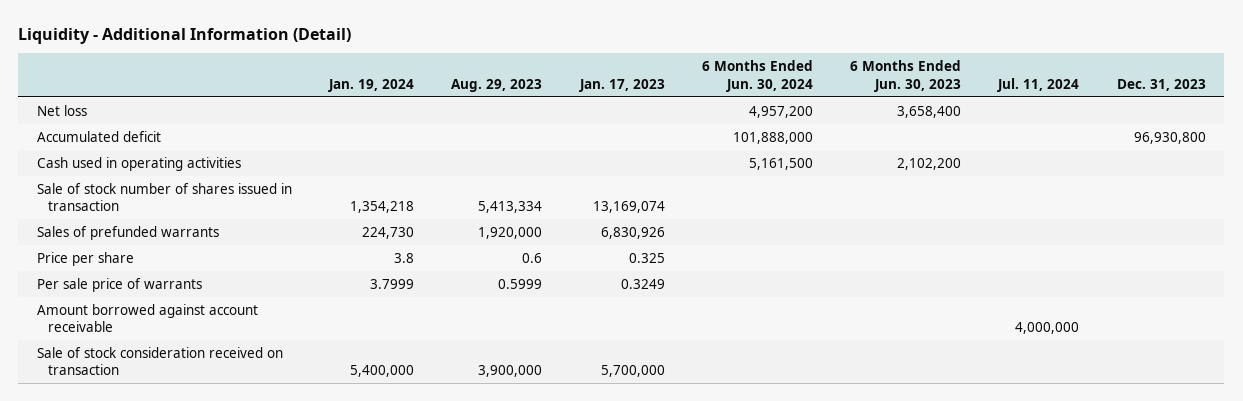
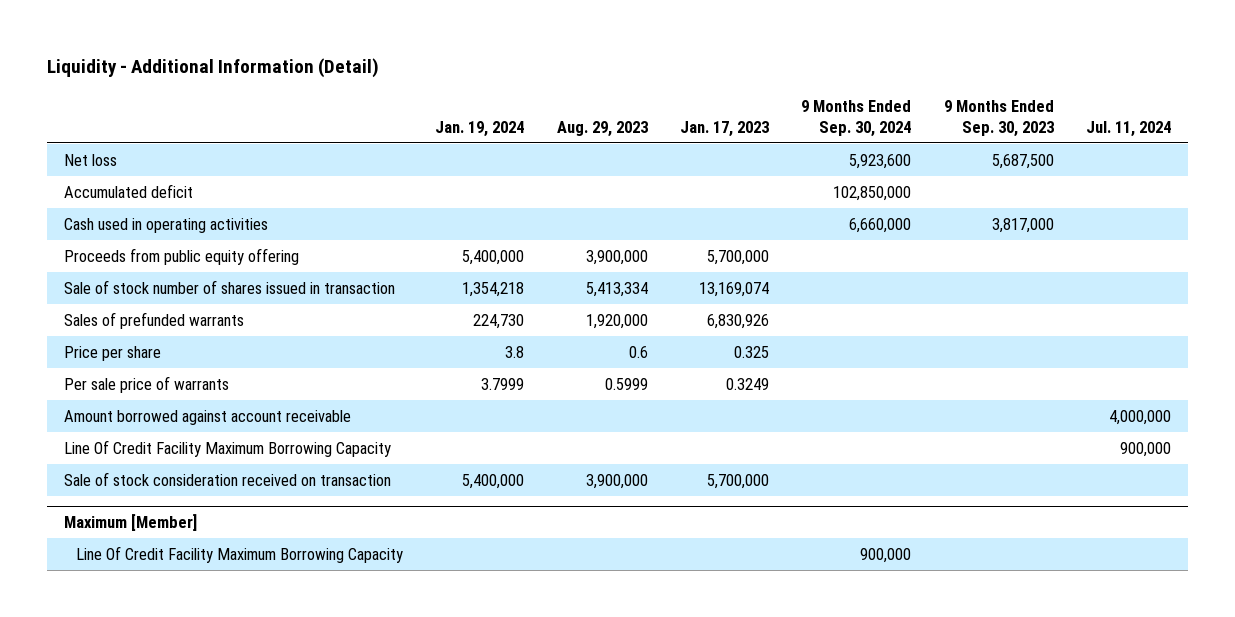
[701,60,813,92] 6 Months Ended Jun. 30, 2024 -> none
[850,60,962,92] 6 Months Ended Jun. 30, 2023 -> none
[1116,78,1206,91] Dec. 31, 2023 -> none
none -> [801,99,912,137] 9 Months Ended Sep. 30, 2024
none -> [943,99,1054,137] 9 Months Ended Sep. 30, 2023
none -> [63,247,299,265] Proceeds from public equity offering
none -> [63,439,391,457] Line Of Credit Facility Maximum Borrowing Capacity
none -> [63,514,197,532] Maximum [Member]
none -> [75,545,403,563] Line Of Credit Facility Maximum Borrowing Capacity

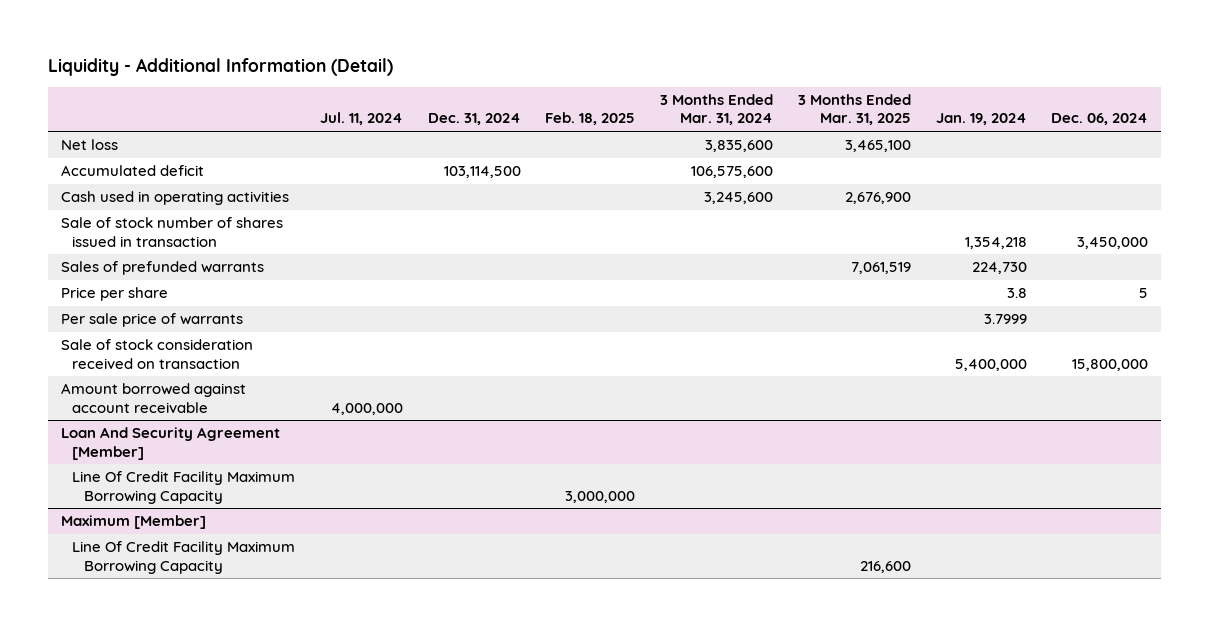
[556,120,648,137] Aug. 29, 2023 -> none
[680,120,770,137] Jan. 17, 2023 -> none
[801,99,912,137] 9 Months Ended Sep. 30, 2024 -> none
[943,99,1054,137] 9 Months Ended Sep. 30, 2023 -> none
none -> [427,113,521,126] Dec. 31, 2024
none -> [545,112,636,126] Feb. 18, 2025
none -> [660,94,774,126] 3 Months Ended Mar. 31, 2024
none -> [797,94,911,126] 3 Months Ended Mar. 31, 2025
none -> [1051,113,1149,126] Dec. 06, 2024
[63,247,299,265] Proceeds from public equity offering -> none
[63,439,391,457] Line Of Credit Facility Maximum Borrowing Capacity -> none
[63,409,351,425] Amount borrowed against account receivable -> [60,383,246,413] Amount borrowed against account receivable
none -> [60,427,280,460] Loan And Security Agreement [Member]
none -> [72,471,296,504] Line Of Credit Facility Maximum Borrowing Capacity

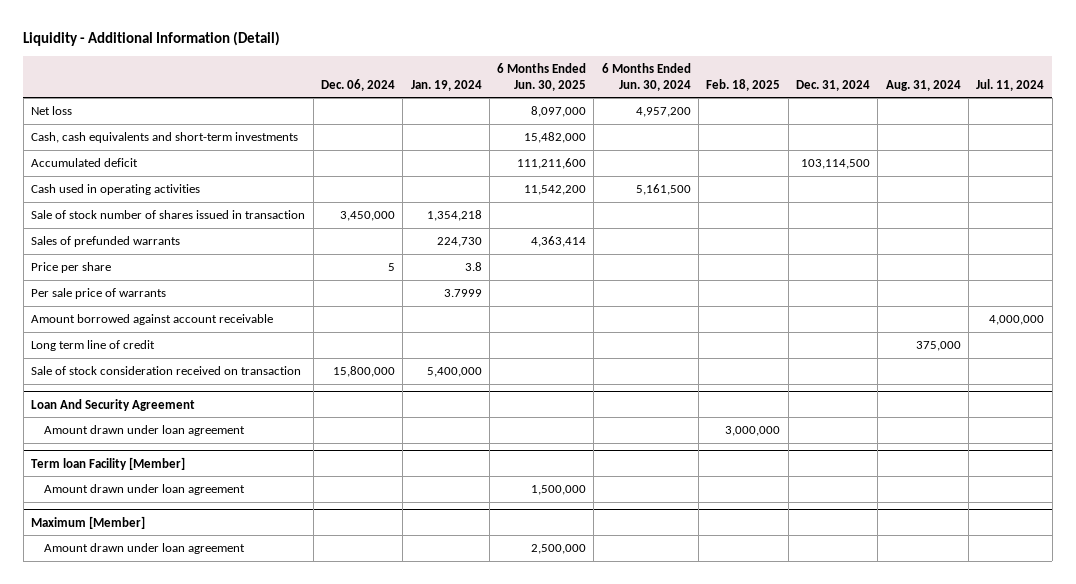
[660,94,774,126] 3 Months Ended Mar. 31, 2024 -> none
[797,94,911,126] 3 Months Ended Mar. 31, 2025 -> none
none -> [497,62,587,91] 6 Months Ended Jun. 30, 2025
none -> [601,62,691,91] 6 Months Ended Jun. 30, 2024
none -> [885,79,961,91] Aug. 31, 2024
none -> [31,131,299,143] Cash, cash equivalents and short-term investments
none -> [31,339,156,351] Long term line of credit
[60,339,253,369] Sale of stock consideration received on transaction -> [31,365,302,375] Sale of stock consideration received on transaction
[60,427,280,460] Loan And Security Agreement [Member] -> [31,398,196,411] Loan And Security Agreement
[72,471,296,504] Line Of Credit Facility Maximum Borrowing Capacity -> [44,424,246,436] Amount drawn under loan agreement
none -> [31,456,186,470] Term loan Facility [Member]
none -> [44,483,246,495] Amount drawn under loan agreement
[72,541,296,574] Line Of Credit Facility Maximum Borrowing Capacity -> [44,542,246,554] Amount drawn under loan agreement

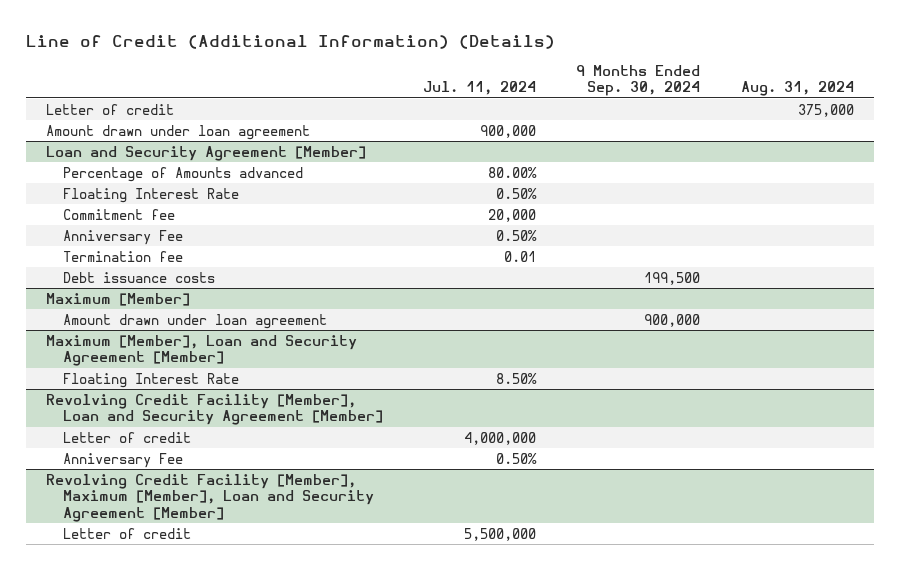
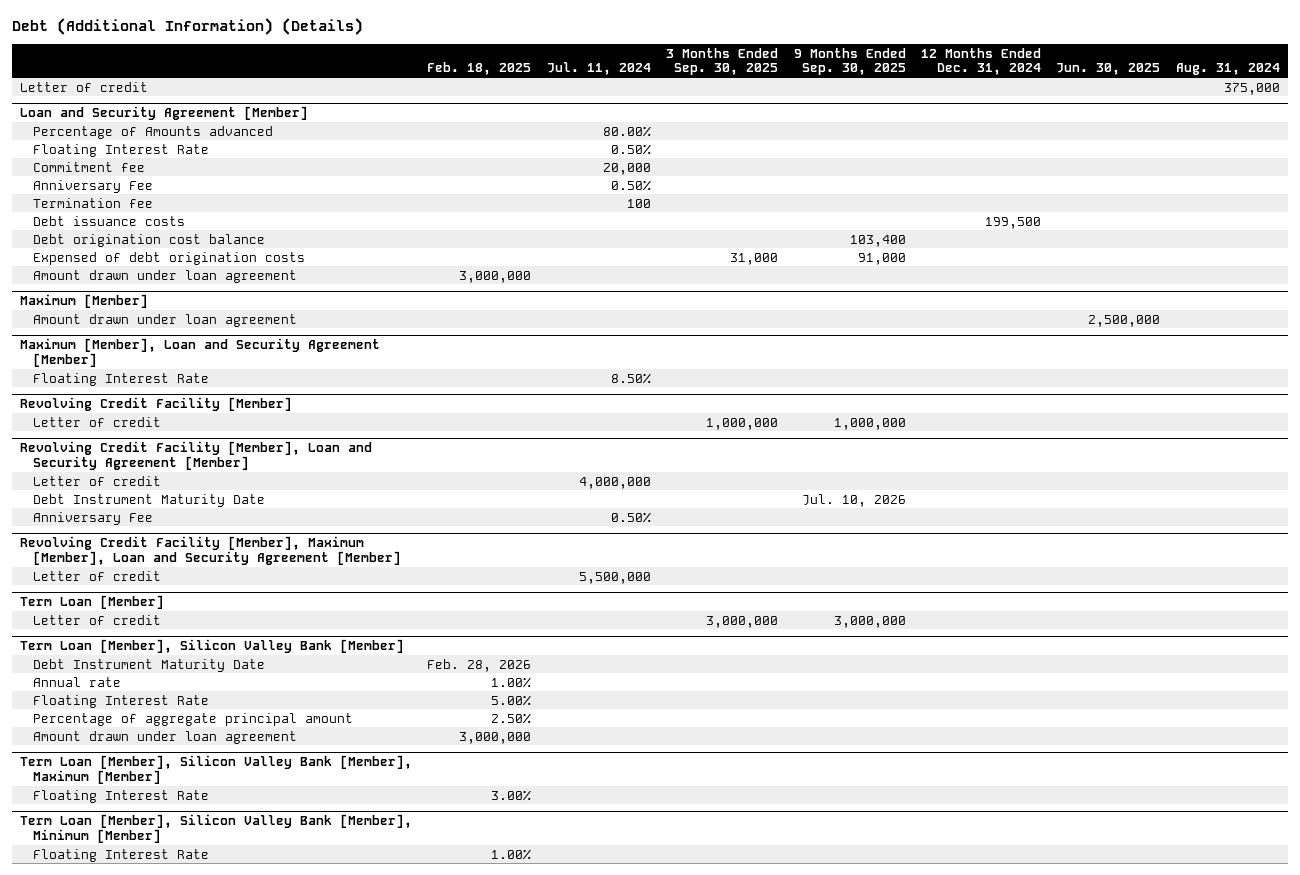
[25,34,555,49] Line of Credit (Additional Information) (Details) -> [11,18,363,36] Debt (Additional Information) (Details)
[576,64,701,97] 9 Months Ended Sep. 30, 2024 -> none
none -> [427,62,532,76] Feb. 18, 2025
none -> [666,47,779,76] 3 Months Ended Sep. 30, 2025
none -> [793,47,906,76] 9 Months Ended Sep. 30, 2025
none -> [920,47,1041,76] 12 Months Ended Dec. 31, 2024
none -> [1056,63,1161,76] Jun. 30, 2025
[45,124,310,140] Amount drawn under loan agreement -> none
[504,250,537,262] 0.01 -> [626,198,651,208] 100
none -> [32,233,265,247] Debt origination cost balance
none -> [32,251,305,265] Expensed of debt origination costs
none -> [32,269,297,283] Amount drawn under loan agreement
none -> [19,397,292,412] Revolving Credit Facility [Member]
none -> [32,416,161,427] Letter of credit
none -> [32,493,265,507] Debt Instrument Maturity Date
none -> [19,595,164,610] Term Loan [Member]
none -> [32,614,161,625] Letter of credit
none -> [19,639,404,654] Term Loan [Member], Silicon Valley Bank [Member]
none -> [32,658,265,672] Debt Instrument Maturity Date
none -> [32,676,121,687] Annual rate
none -> [32,694,209,708] Floating Interest Rate
none -> [32,712,353,726] Percentage of aggregate principal amount
none -> [32,730,297,744] Amount drawn under loan agreement
none -> [19,755,412,784] Term Loan [Member], Silicon Valley Bank [Member], Maximum [Member]
none -> [32,789,209,803] Floating Interest Rate
none -> [19,814,412,843] Term Loan [Member], Silicon Valley Bank [Member], Minimum [Member]
none -> [32,848,209,862] Floating Interest Rate

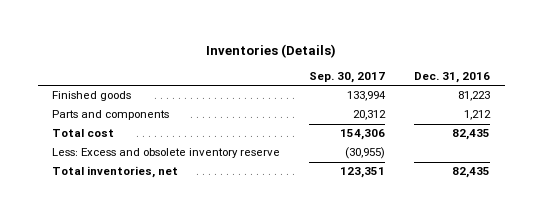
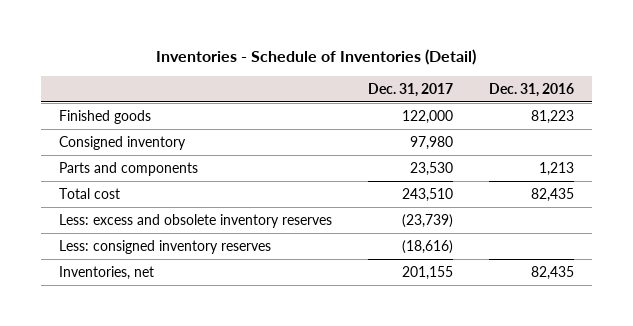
[206,44,337,59] Inventories (Details) -> [156,49,477,66] Inventories - Schedule of Inventories (Detail)
[309,71,386,83] Sep. 30, 2017 -> none
none -> [367,82,453,97] Dec. 31, 2017
none -> [59,135,187,150] Consigned inventory
[464,110,492,121] 1,212 -> [538,161,574,176] 1,213
[52,148,281,159] Less: Excess and obsolete inventory reserve -> [59,213,333,228] Less: excess and obsolete inventory reserves
none -> [59,239,272,254] Less: consigned inventory reserves
[52,166,179,179] Total inventories, net -> [59,265,155,280] Inventories, net

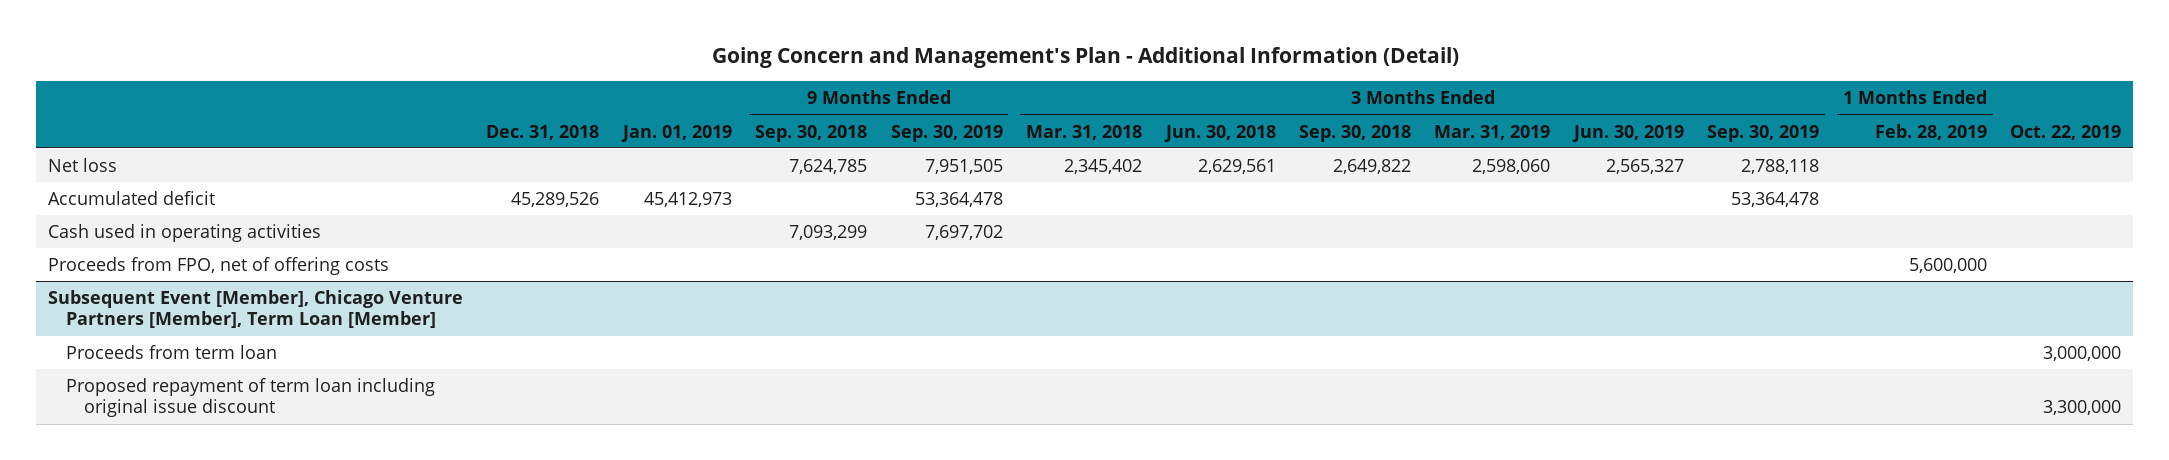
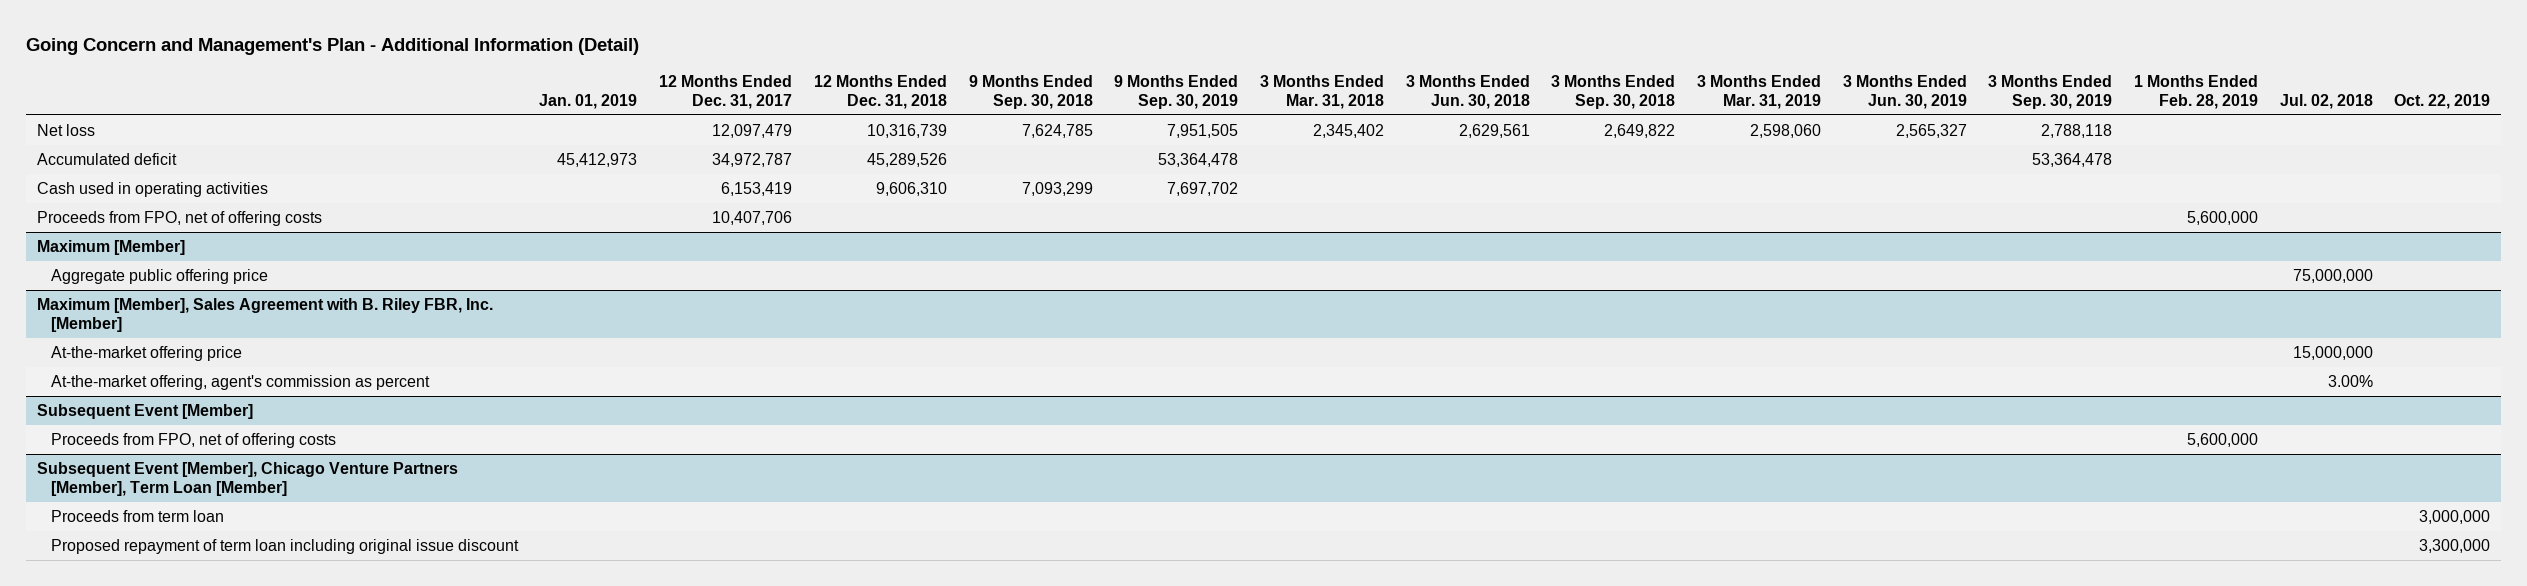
[486,124,600,140] Dec. 31, 2018 -> none
none -> [659,75,793,110] 12 Months Ended Dec. 31, 2017
none -> [813,75,947,110] 12 Months Ended Dec. 31, 2018
none -> [2279,94,2373,110] Jul. 02, 2018
none -> [36,240,185,256] Maximum [Member]
none -> [50,269,268,285] Aggregate public offering price
none -> [36,298,493,332] Maximum [Member], Sales Agreement with B. Riley FBR, Inc. [Member]
none -> [50,346,242,362] At-the-market offering price
none -> [50,375,430,391] At-the-market offering, agent's commission as percent
none -> [36,404,253,420] Subsequent Event [Member]
none -> [50,433,336,449] Proceeds from FPO, net of offering costs

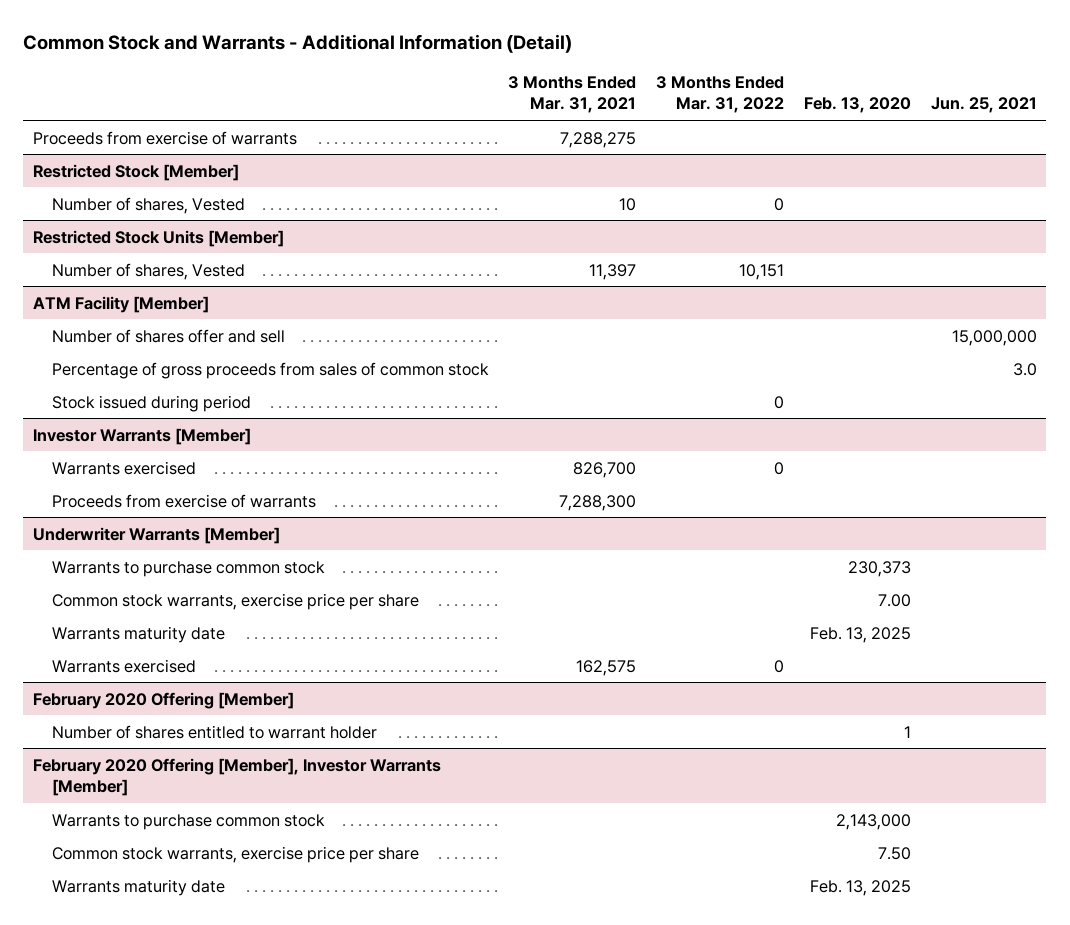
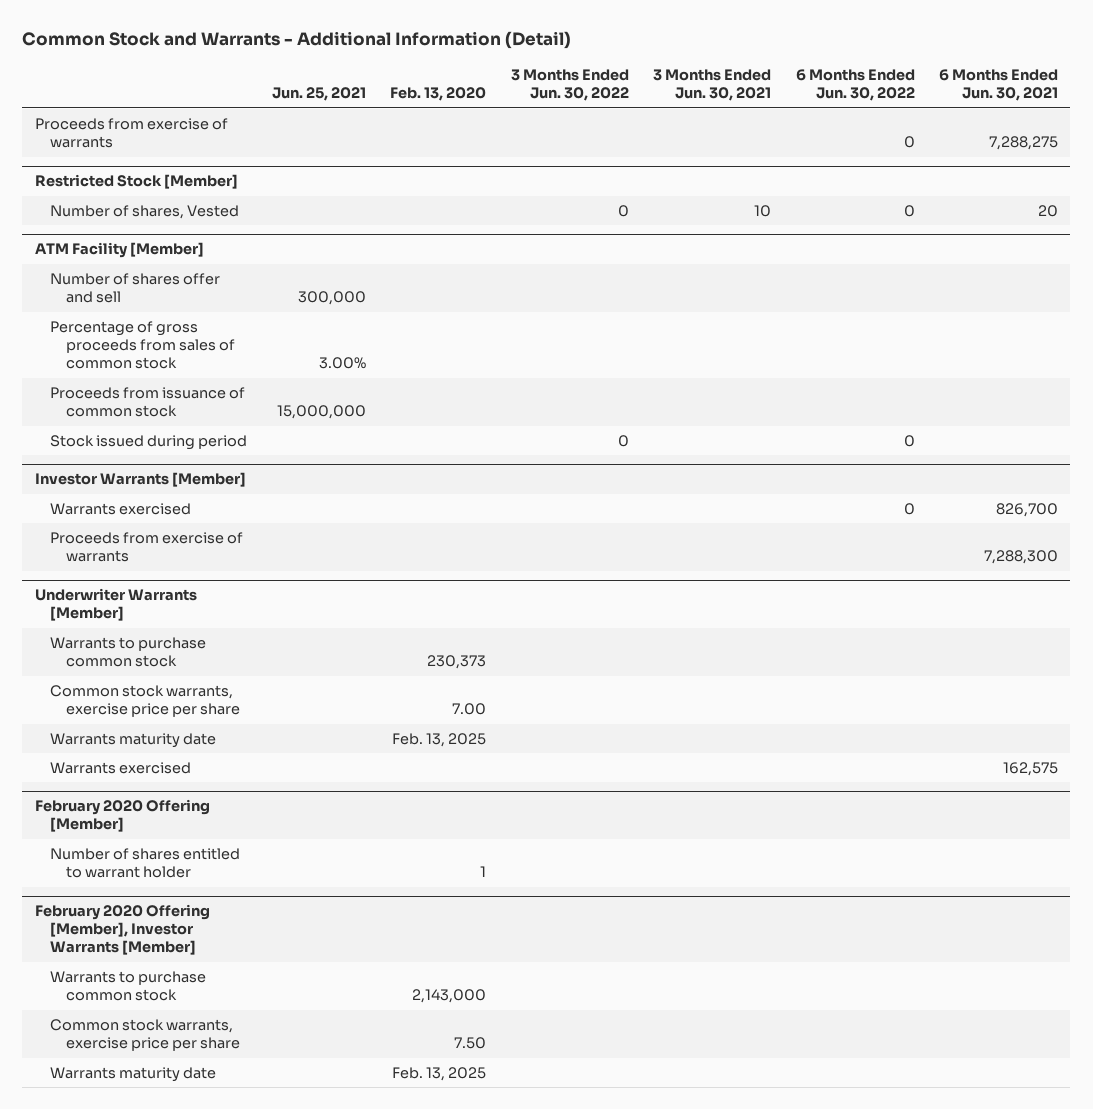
[508,76,637,114] 3 Months Ended Mar. 31, 2021 -> none
[656,76,785,114] 3 Months Ended Mar. 31, 2022 -> none
none -> [510,69,629,102] 3 Months Ended Jun. 30, 2022
none -> [653,69,772,102] 3 Months Ended Jun. 30, 2021
none -> [795,69,915,102] 6 Months Ended Jun. 30, 2022
none -> [939,69,1059,102] 6 Months Ended Jun. 30, 2021
[33,229,285,247] Restricted Stock Units [Member] -> none
[51,262,245,280] Number of shares, Vested -> none
[951,329,1037,346] 15,000,000 -> [297,291,366,306] 300,000
[1012,362,1037,376] 3.0 -> [318,357,366,370] 3.00%
none -> [50,387,246,418] Proceeds from issuance of common stock

